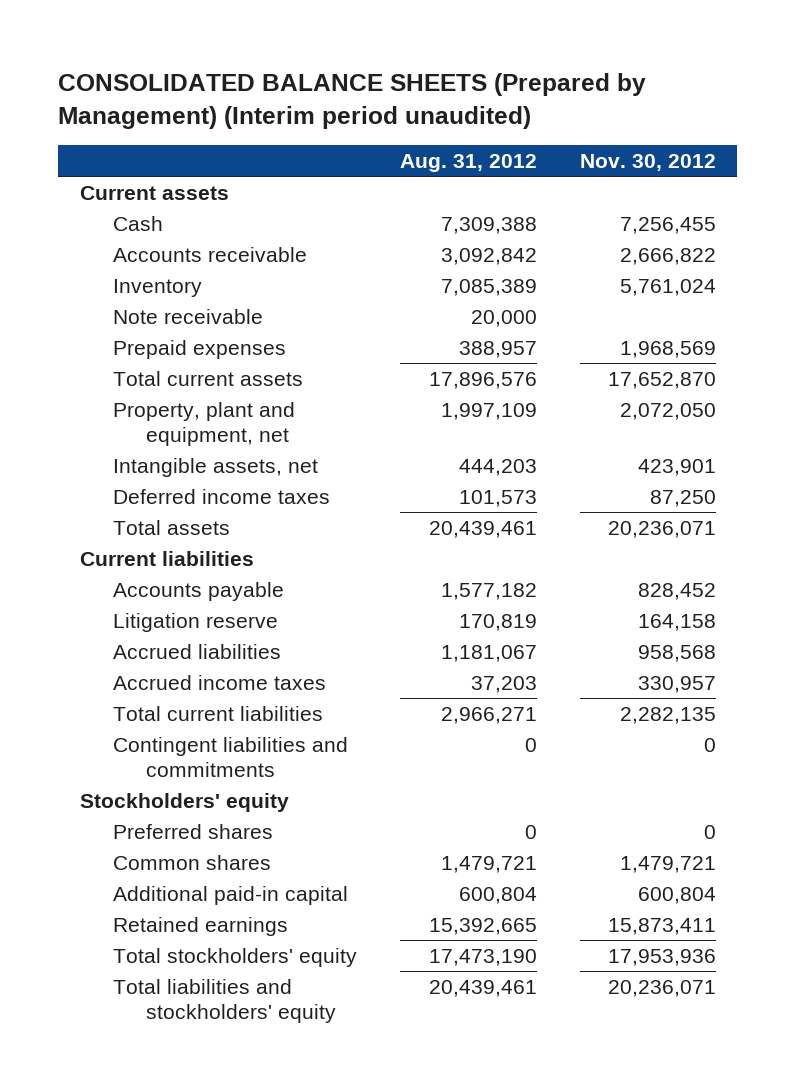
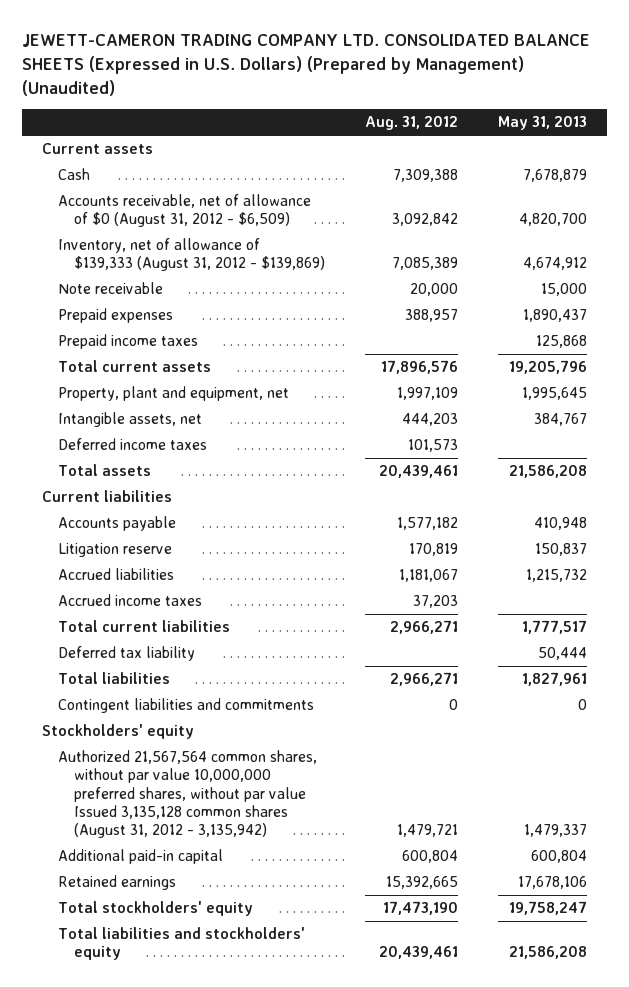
[58,73,647,130] CONSOLIDATED BALANCE SHEETS (Prepared by Management) (Interim period unaudited) -> [21,33,590,96] JEWETT-CAMERON TRADING COMPANY LTD. CONSOLIDATED BALANCE SHEETS (Expressed in U.S. Dollars) (Prepared by Management) (Unaudited)
[579,154,716,172] Nov. 30, 2012 -> none
none -> [498,116,588,131] May 31, 2013
[112,246,307,262] Accounts receivable -> [58,194,312,228] Accounts receivable, net of allowance of $0 (August 31, 2012 - $6,509)
[112,278,202,297] Inventory -> [58,238,326,272] Inventory, net of allowance of $139,333 (August 31, 2012 - $139,869)
none -> [58,334,199,350] Prepaid income taxes
none -> [58,646,196,662] Deferred tax liability
none -> [58,672,171,685] Total liabilities
[112,823,273,839] Preferred shares -> none
[112,854,271,870] Common shares -> [58,750,318,839] Authorized 21,567,564 common shares, without par value 10,000,000 preferred shares, without par value Issued 3,135,128 common shares (August 31, 2012 - 3,135,942)

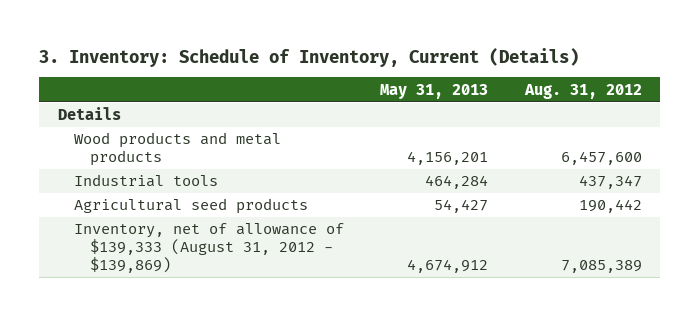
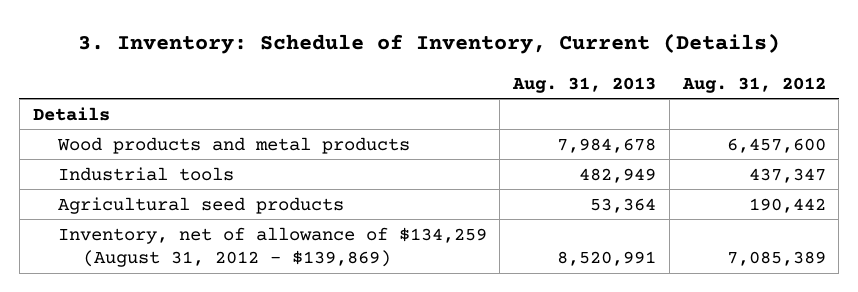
[380,83,489,99] May 31, 2013 -> none
none -> [512,76,657,93] Aug. 31, 2013
[73,223,344,274] Inventory, net of allowance of $139,333 (August 31, 2012 - $139,869) -> [57,226,487,268] Inventory, net of allowance of $134,259 (August 31, 2012 - $139,869)

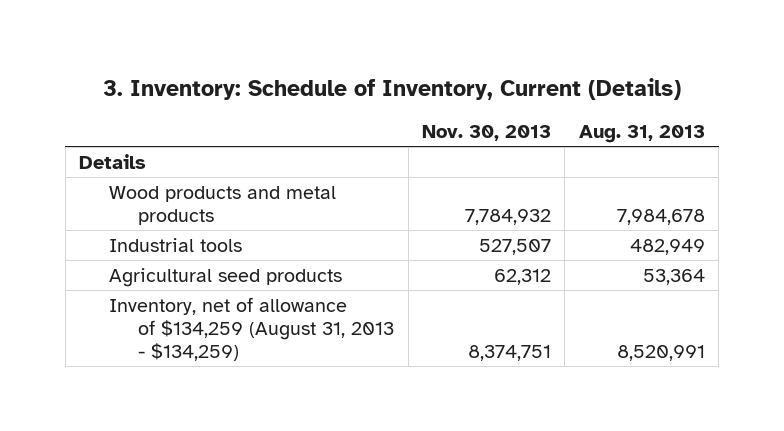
[681,76,826,93] Aug. 31, 2012 -> none
none -> [421,125,551,142] Nov. 30, 2013
[57,226,487,268] Inventory, net of allowance of $134,259 (August 31, 2012 - $139,869) -> [108,296,395,361] Inventory, net of allowance of $134,259 (August 31, 2013 - $134,259)

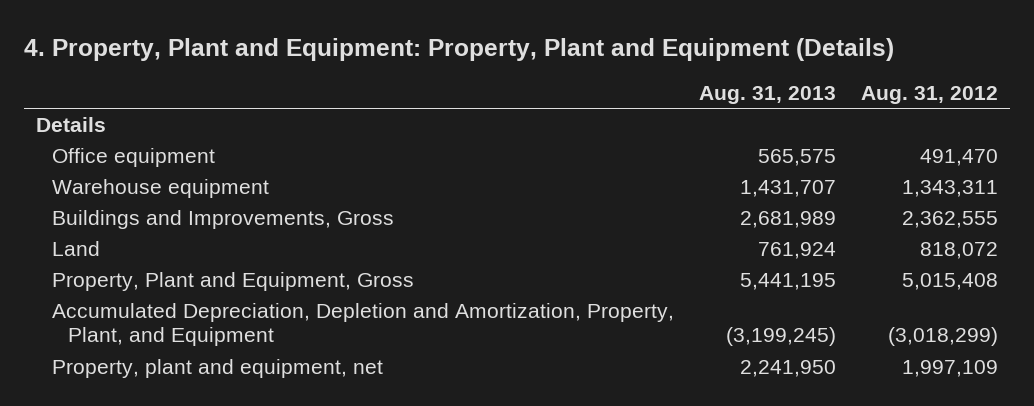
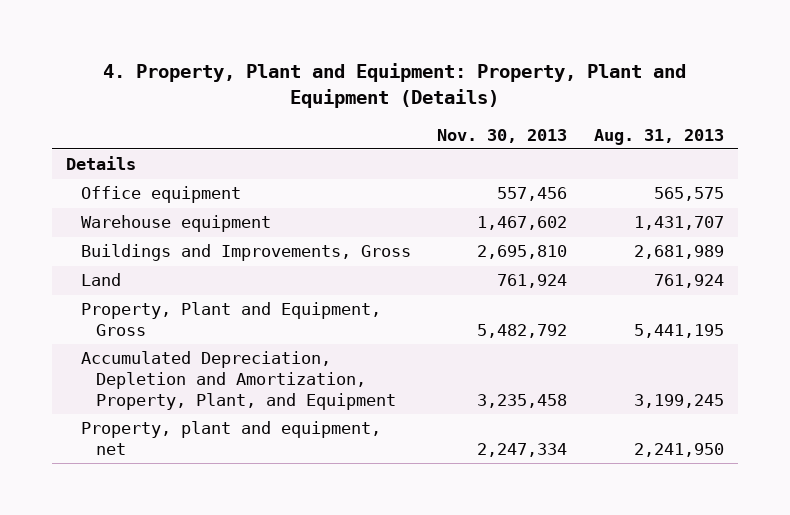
[860,86,998,105] Aug. 31, 2012 -> none
none -> [437,128,568,143] Nov. 30, 2013
[725,327,836,347] (3,199,245) -> [634,393,725,408] 3,199,245

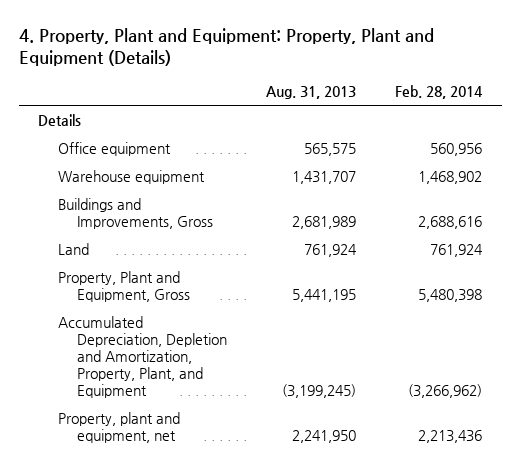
[437,128,568,143] Nov. 30, 2013 -> none
none -> [395,85,484,100] Feb. 28, 2014
[634,393,725,408] 3,199,245 -> [282,383,357,398] (3,199,245)

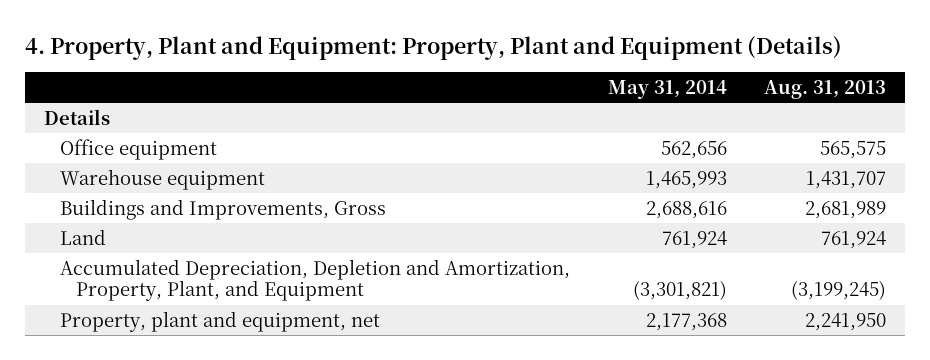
[395,85,484,100] Feb. 28, 2014 -> none
none -> [607,80,727,100] May 31, 2014
[57,270,191,302] Property, Plant and Equipment, Gross -> none

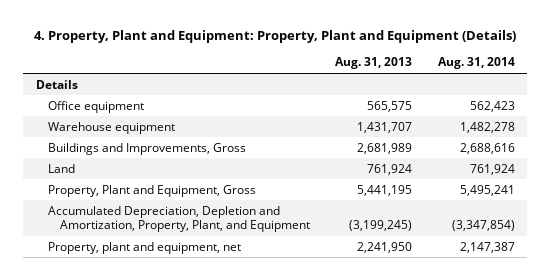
[607,80,727,100] May 31, 2014 -> none
none -> [437,57,515,70] Aug. 31, 2014
none -> [47,184,256,197] Property, Plant and Equipment, Gross

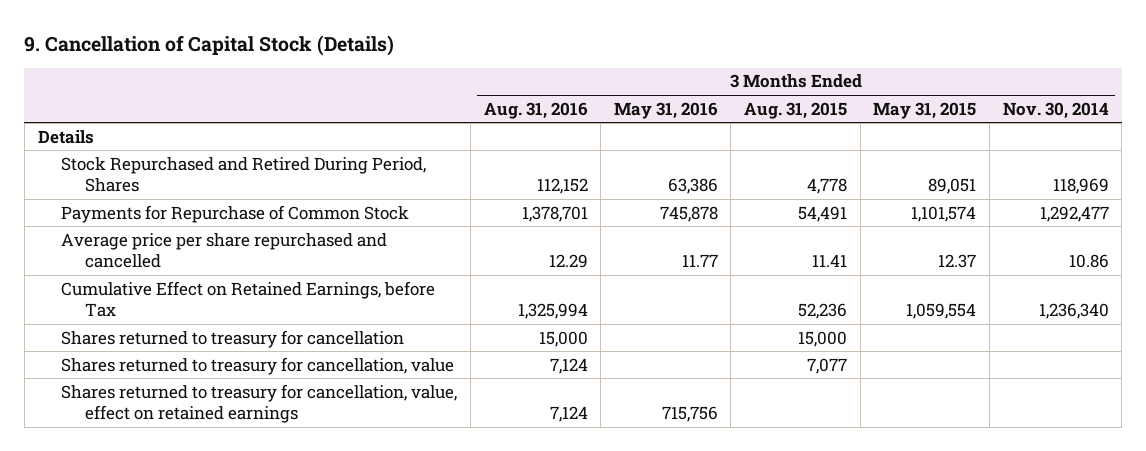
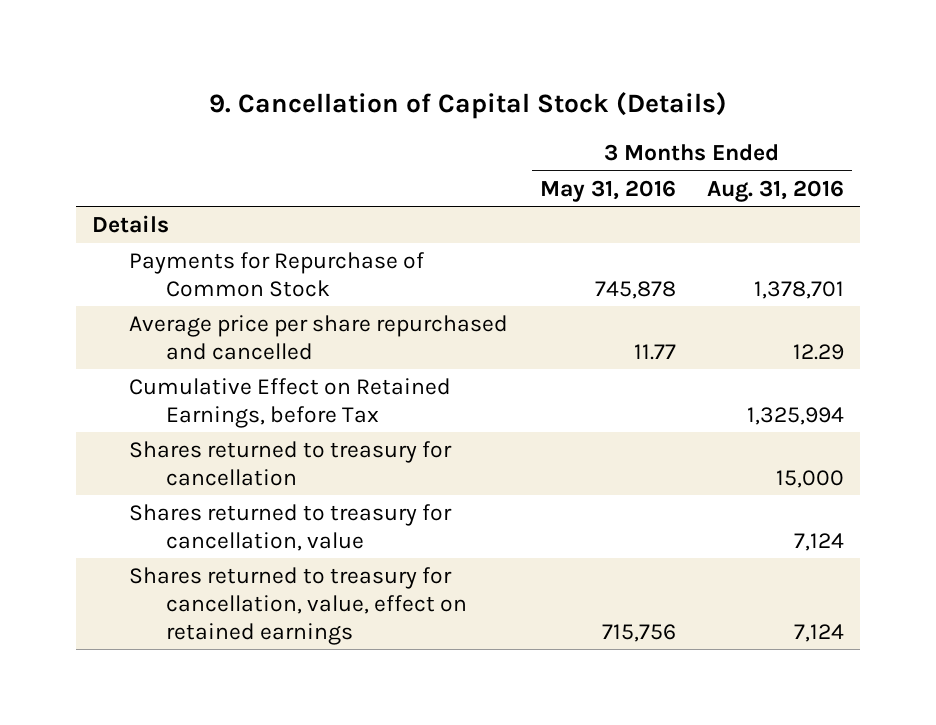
[744,101,848,119] Aug. 31, 2015 -> none
[873,101,977,119] May 31, 2015 -> none
[1002,101,1109,119] Nov. 30, 2014 -> none
[61,156,427,193] Stock Repurchased and Retired During Period, Shares -> none

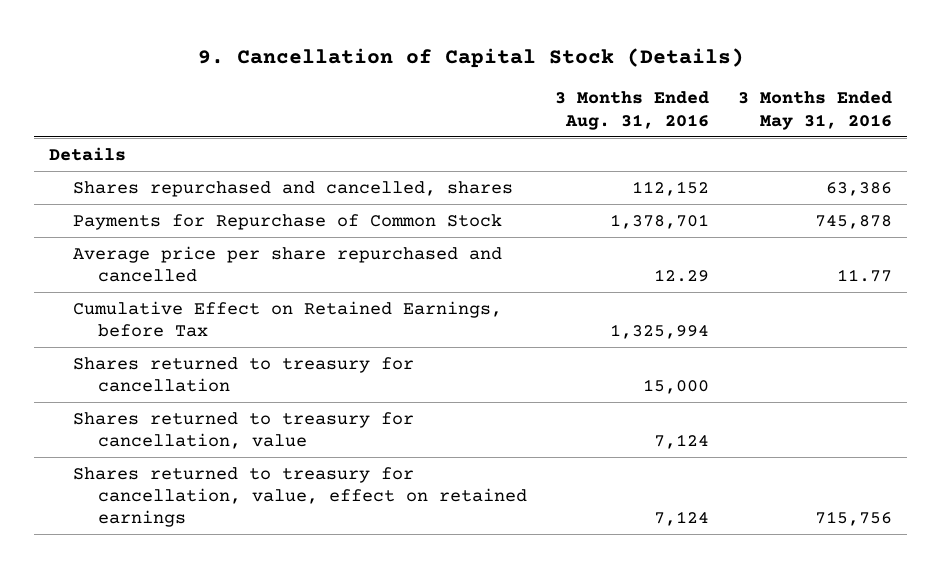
none -> [73,180,514,197] Shares repurchased and cancelled, shares

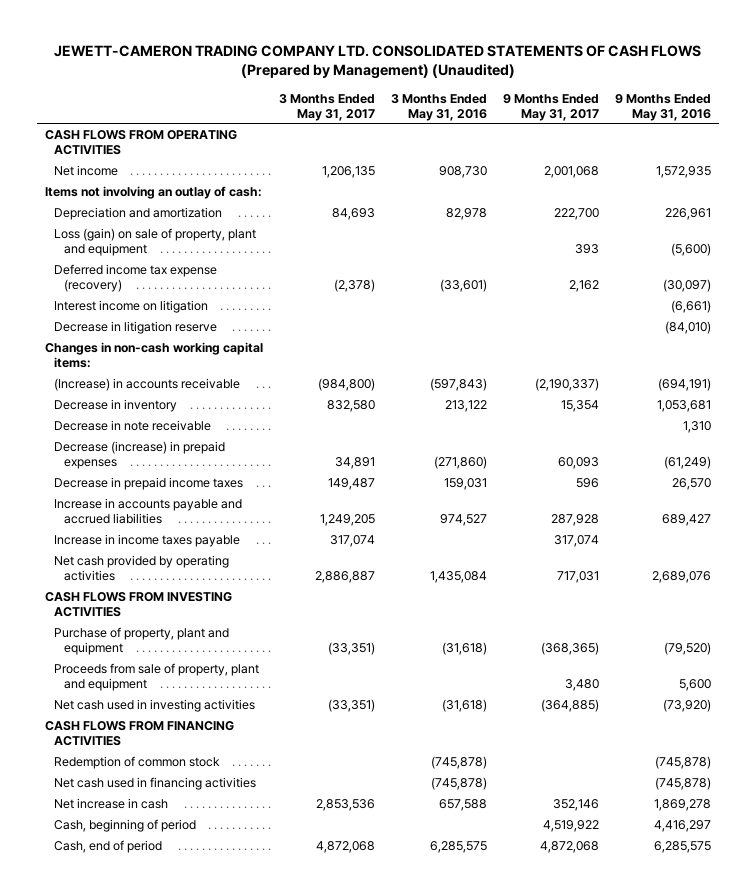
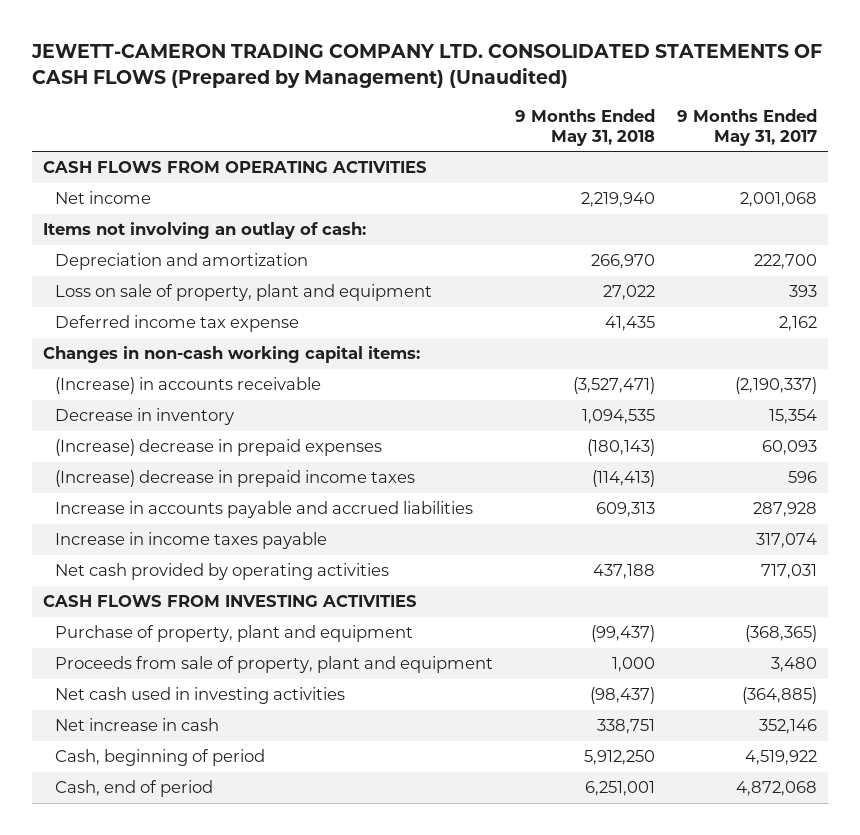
[278,93,375,121] 3 Months Ended May 31, 2017 -> none
[390,93,487,121] 3 Months Ended May 31, 2016 -> none
[614,93,711,121] 9 Months Ended May 31, 2016 -> none
none -> [515,108,656,146] 9 Months Ended May 31, 2018
[54,299,209,313] Interest income on litigation -> none
[54,320,218,334] Decrease in litigation reserve -> none
[54,227,257,256] Loss (gain) on sale of property, plant and equipment -> [54,284,432,302] Loss on sale of property, plant and equipment
[54,263,218,292] Deferred income tax expense (recovery) -> [54,315,299,333] Deferred income tax expense
[54,419,212,431] Decrease in note receivable -> none
[54,440,226,469] Decrease (increase) in prepaid expenses -> [54,439,382,457] (Increase) decrease in prepaid expenses
[54,476,244,490] Decrease in prepaid income taxes -> [54,470,415,488] (Increase) decrease in prepaid income taxes
[44,720,234,746] CASH FLOWS FROM FINANCING ACTIVITIES -> none
[54,755,221,769] Redemption of common stock -> none
[54,776,257,790] Net cash used in financing activities -> none

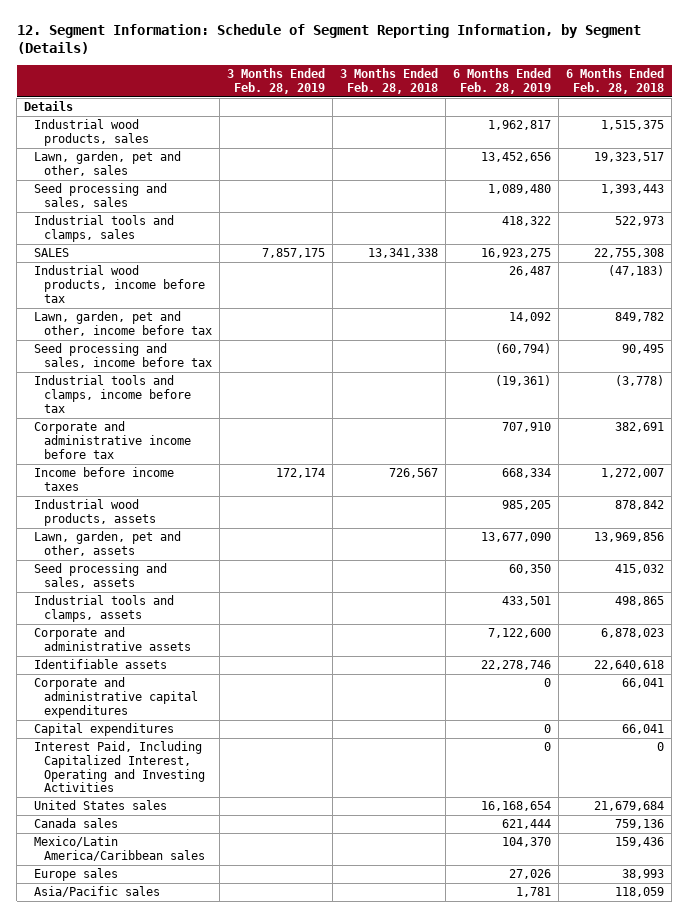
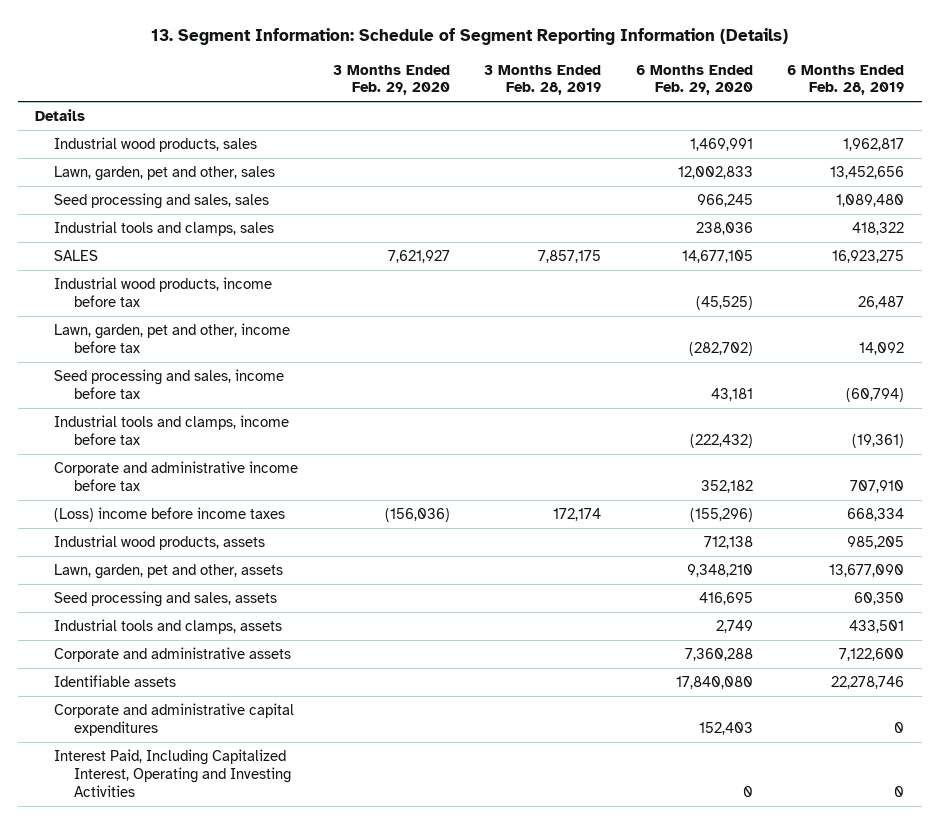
[16,24,641,55] 12. Segment Information: Schedule of Segment Reporting Information, by Segment (Details) -> [150,27,788,45] 13. Segment Information: Schedule of Segment Reporting Information (Details)
[339,68,438,95] 3 Months Ended Feb. 28, 2018 -> none
[566,68,665,95] 6 Months Ended Feb. 28, 2018 -> none
none -> [332,64,450,96] 3 Months Ended Feb. 29, 2020
none -> [635,64,753,96] 6 Months Ended Feb. 29, 2020
[34,467,175,492] Income before income taxes -> [54,506,286,522] (Loss) income before income taxes
[34,723,175,737] Capital expenditures -> none
[34,800,168,811] United States sales -> none
[34,818,119,829] Canada sales -> none
[34,836,205,862] Mexico/Latin America/Caribbean sales -> none
[34,868,119,882] Europe sales -> none
[34,886,161,898] Asia/Pacific sales -> none

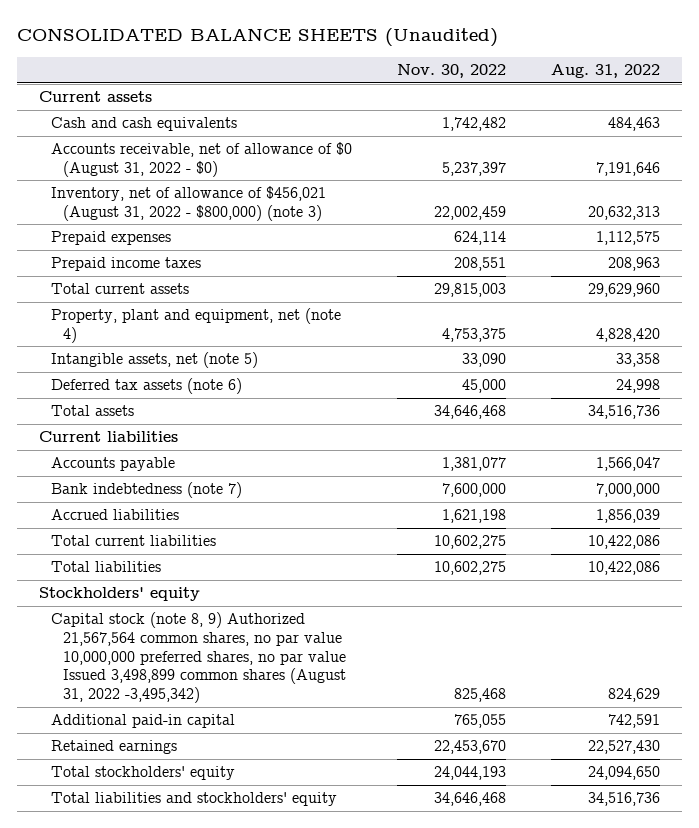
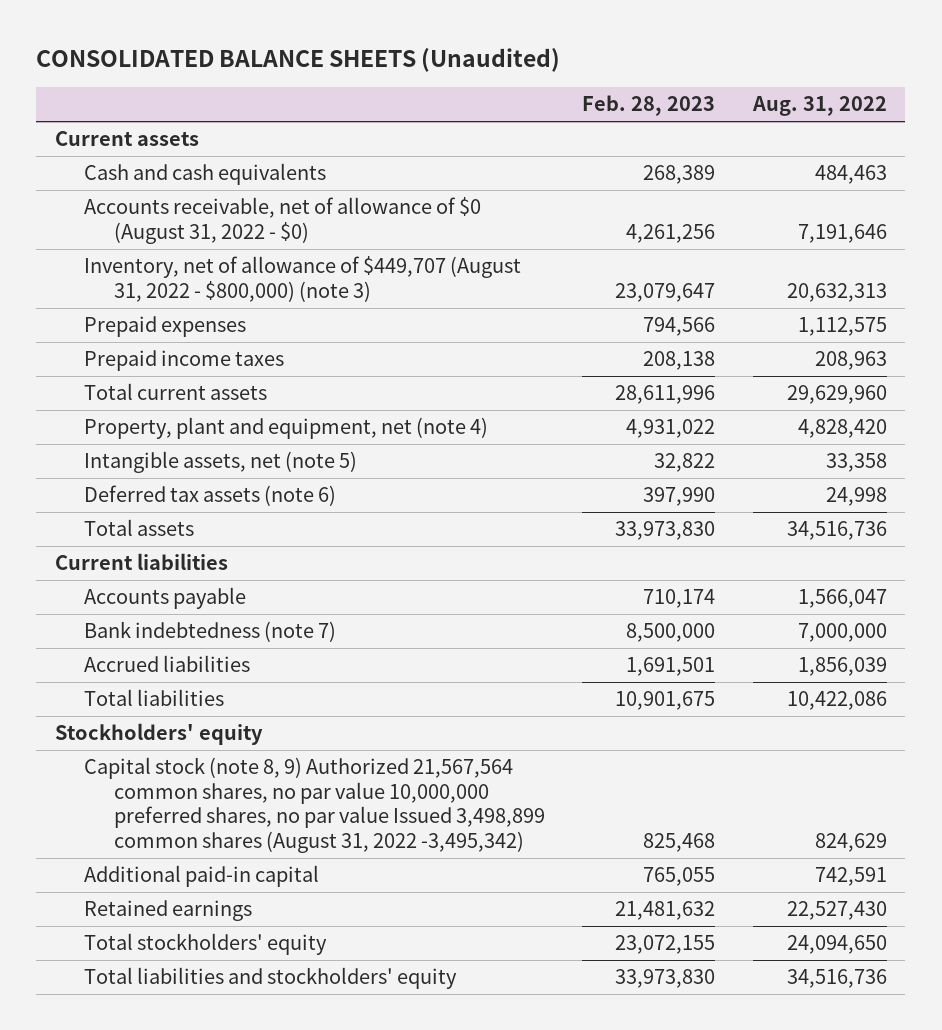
[396,64,506,79] Nov. 30, 2022 -> none
none -> [582,95,716,117] Feb. 28, 2023
[51,186,327,221] Inventory, net of allowance of $456,021 (August 31, 2022 - $800,000) (note 3) -> [84,256,522,302] Inventory, net of allowance of $449,707 (August 31, 2022 - $800,000) (note 3)
[51,535,217,547] Total current liabilities -> none

